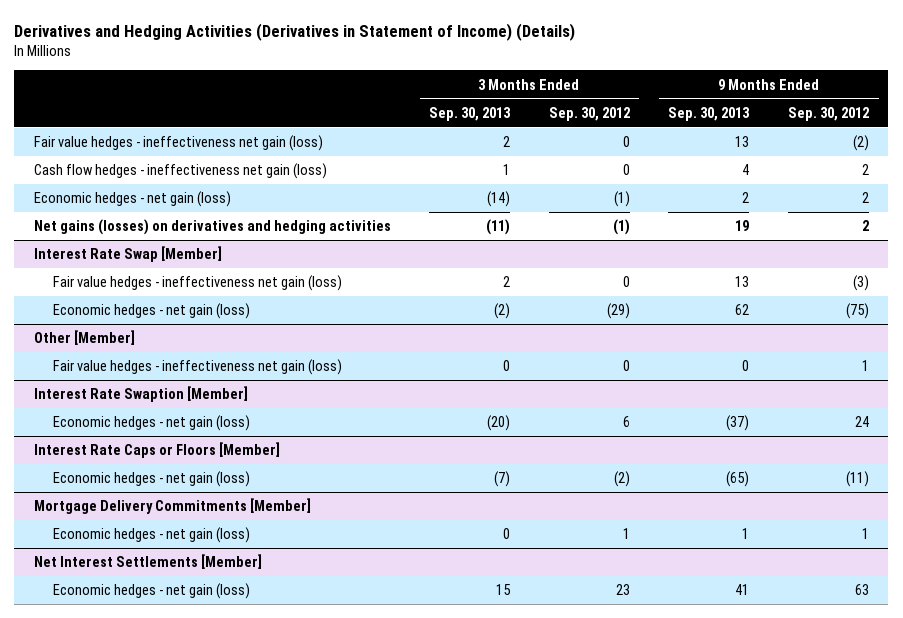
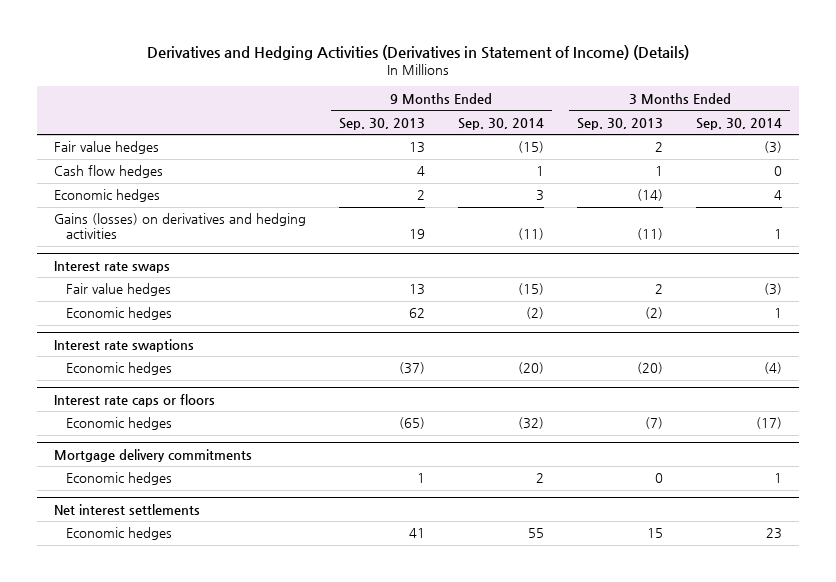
[548,106,630,121] Sep. 30, 2012 -> none
[787,106,869,121] Sep. 30, 2012 -> none
none -> [457,117,544,130] Sep. 30, 2014
none -> [696,117,783,130] Sep. 30, 2014
[33,330,135,346] Other [Member] -> none
[53,359,343,376] Fair value hedges - ineffectiveness net gain (loss) -> none
[33,135,323,152] Fair value hedges - ineffectiveness net gain (loss) -> [53,141,159,155] Fair value hedges
[33,163,327,180] Cash flow hedges - ineffectiveness net gain (loss) -> [53,165,163,179] Cash flow hedges
[33,191,231,208] Economic hedges - net gain (loss) -> [53,189,160,203] Economic hedges
[33,219,391,236] Net gains (losses) on derivatives and hedging activities -> [53,213,306,239] Gains (losses) on derivatives and hedging activities
[33,246,222,263] Interest Rate Swap [Member] -> [53,260,170,273] Interest rate swaps
[53,275,343,292] Fair value hedges - ineffectiveness net gain (loss) -> [66,283,172,297] Fair value hedges
[53,303,251,320] Economic hedges - net gain (loss) -> [66,307,173,321] Economic hedges
[33,386,248,403] Interest Rate Swaption [Member] -> [53,338,194,352] Interest rate swaptions
[53,415,251,432] Economic hedges - net gain (loss) -> [66,362,173,376] Economic hedges
[33,442,280,459] Interest Rate Caps or Floors [Member] -> [53,393,215,407] Interest rate caps or floors
[53,471,251,488] Economic hedges - net gain (loss) -> [66,417,173,431] Economic hedges
[33,498,311,515] Mortgage Delivery Commitments [Member] -> [53,448,252,462] Mortgage delivery commitments
[53,527,251,544] Economic hedges - net gain (loss) -> [66,472,173,486] Economic hedges
[33,554,262,570] Net Interest Settlements [Member] -> [53,503,200,515] Net interest settlements
[53,583,251,600] Economic hedges - net gain (loss) -> [66,527,173,541] Economic hedges

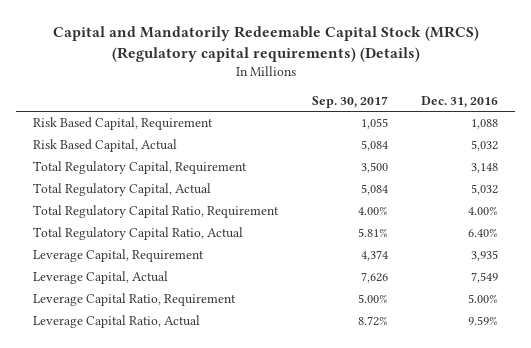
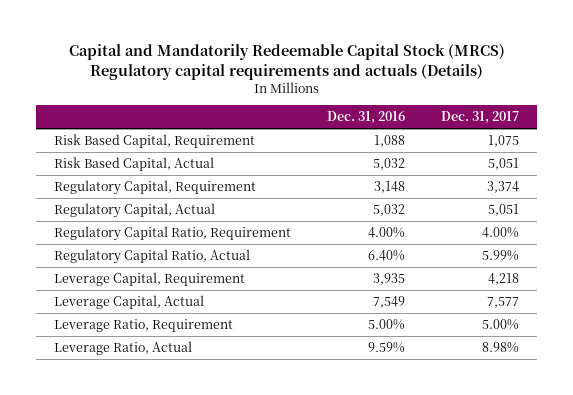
[52,26,479,62] Capital and Mandatorily Redeemable Capital Stock (MRCS) (Regulatory capital requirements) (Details) -> [68,43,505,80] Capital and Mandatorily Redeemable Capital Stock (MRCS) Regulatory capital requirements and actuals (Details)
[311,95,388,108] Sep. 30, 2017 -> none
none -> [441,111,520,125] Dec. 31, 2017
[33,161,248,175] Total Regulatory Capital, Requirement -> [54,180,257,196] Regulatory Capital, Requirement
[33,183,212,197] Total Regulatory Capital, Actual -> [54,203,216,219] Regulatory Capital, Actual
[33,205,280,219] Total Regulatory Capital Ratio, Requirement -> [54,226,292,242] Regulatory Capital Ratio, Requirement
[33,227,244,241] Total Regulatory Capital Ratio, Actual -> [54,249,251,265] Regulatory Capital Ratio, Actual
[33,293,237,307] Leverage Capital Ratio, Requirement -> [54,319,234,333] Leverage Ratio, Requirement
[33,315,201,329] Leverage Capital Ratio, Actual -> [54,341,193,356] Leverage Ratio, Actual

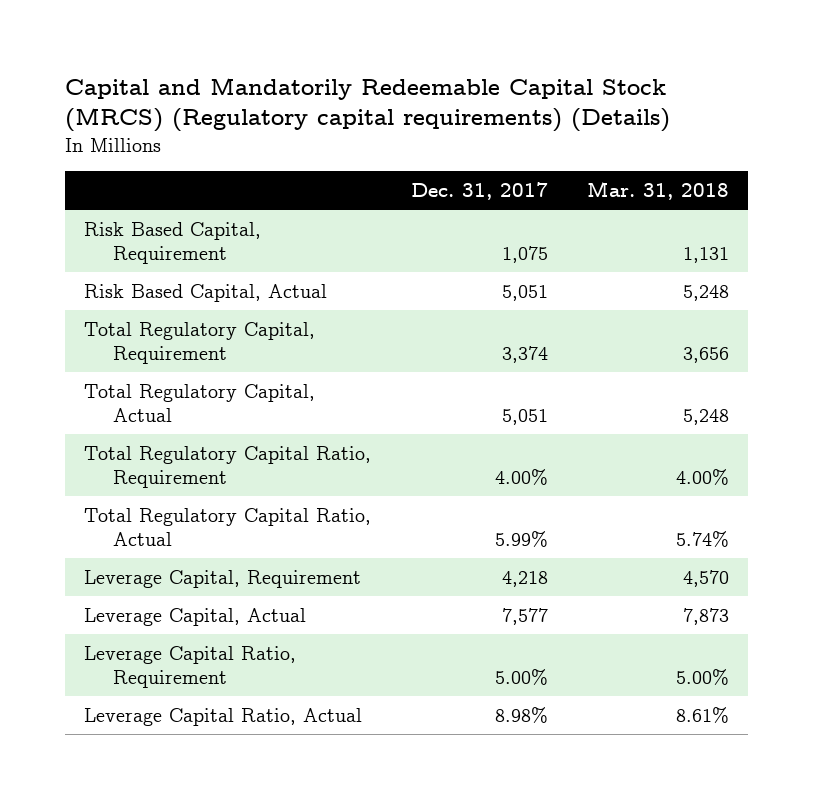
[68,43,505,80] Capital and Mandatorily Redeemable Capital Stock (MRCS) Regulatory capital requirements and actuals (Details) -> [64,78,670,133] Capital and Mandatorily Redeemable Capital Stock (MRCS) (Regulatory capital requirements) (Details)
[327,111,406,125] Dec. 31, 2016 -> none
none -> [586,180,729,200] Mar. 31, 2018
[54,180,257,196] Regulatory Capital, Requirement -> [84,321,316,364] Total Regulatory Capital, Requirement
[54,203,216,219] Regulatory Capital, Actual -> [84,383,316,422] Total Regulatory Capital, Actual
[54,226,292,242] Regulatory Capital Ratio, Requirement -> [84,445,372,488] Total Regulatory Capital Ratio, Requirement
[54,249,251,265] Regulatory Capital Ratio, Actual -> [84,507,372,546] Total Regulatory Capital Ratio, Actual
[54,319,234,333] Leverage Ratio, Requirement -> [84,645,297,688] Leverage Capital Ratio, Requirement
[54,341,193,356] Leverage Ratio, Actual -> [84,707,363,726] Leverage Capital Ratio, Actual

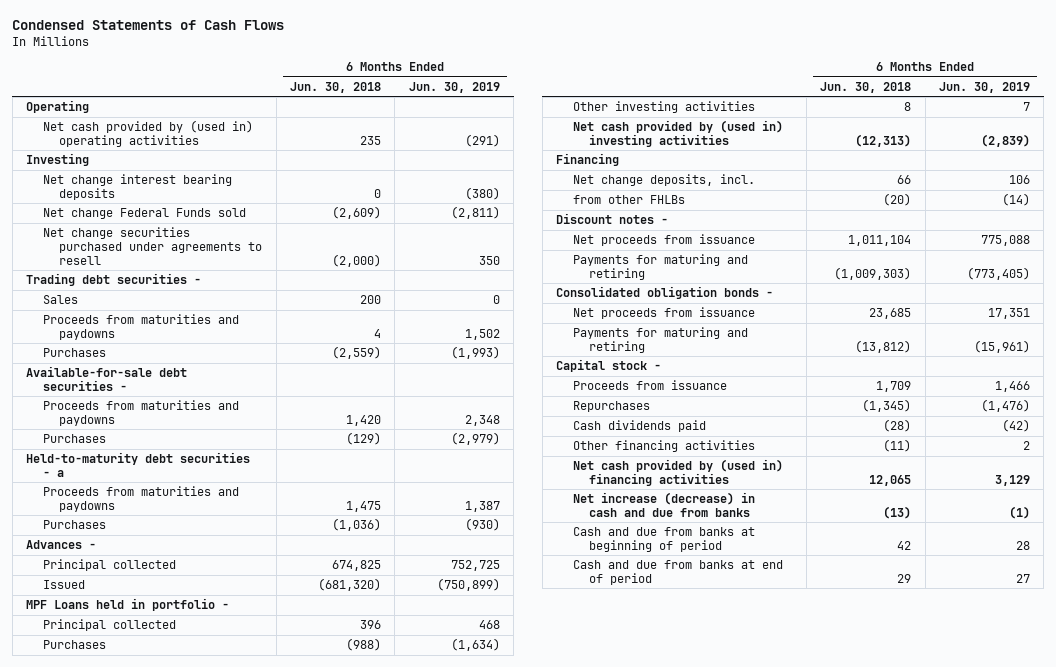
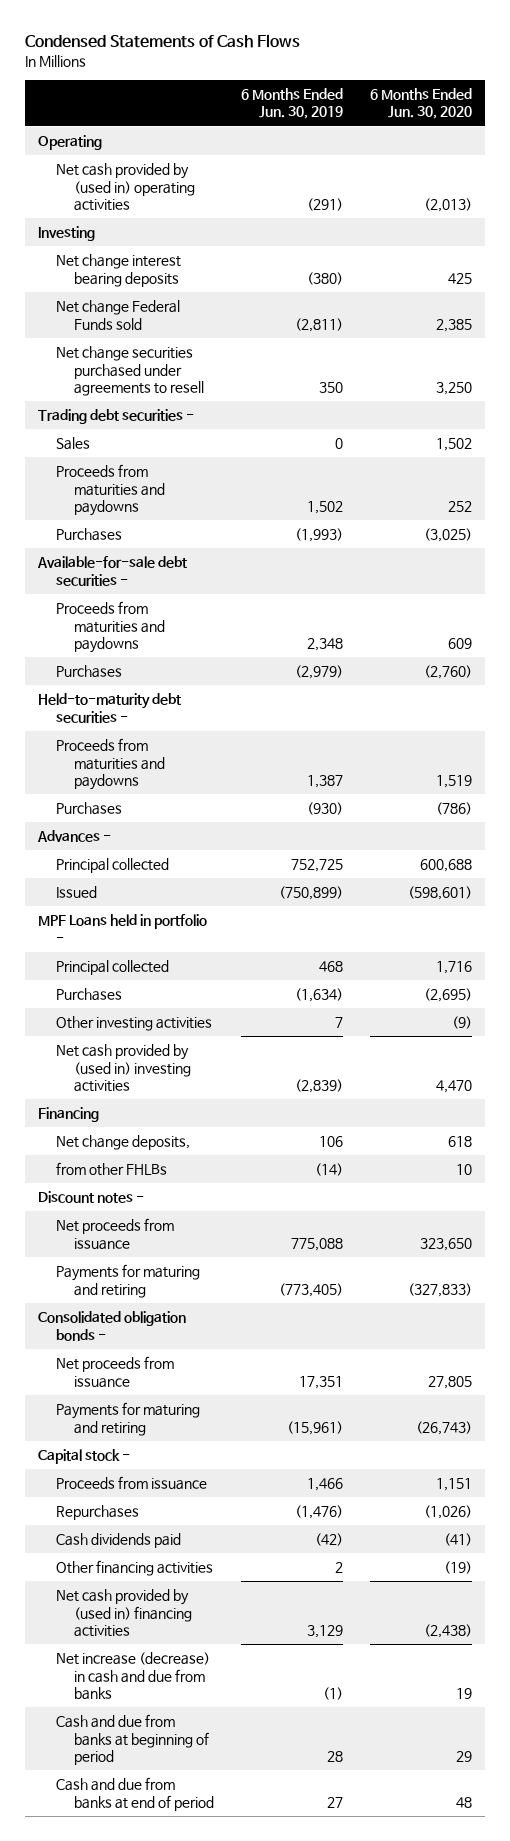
[289,81,381,93] Jun. 30, 2018 -> none
none -> [369,87,472,120] 6 Months Ended Jun. 30, 2020
[25,451,250,477] Held-to-maturity debt securities - a -> [38,693,182,723] Held-to-maturity debt securities -
[572,173,755,186] Net change deposits, incl. -> [56,1135,191,1151] Net change deposits,

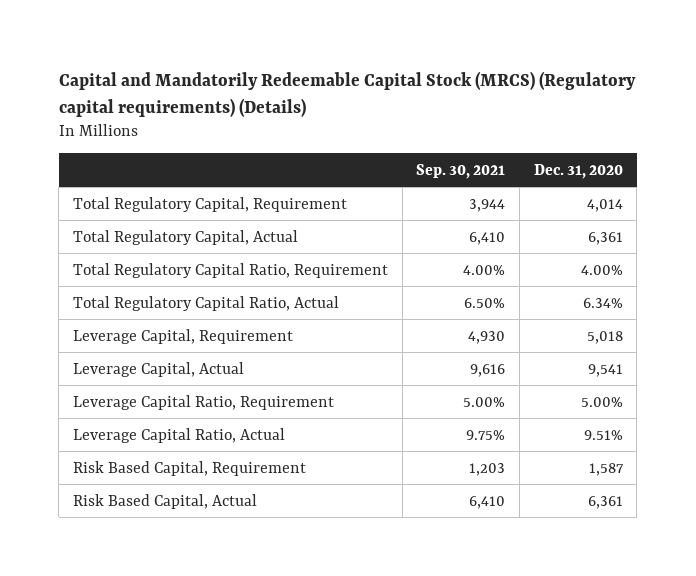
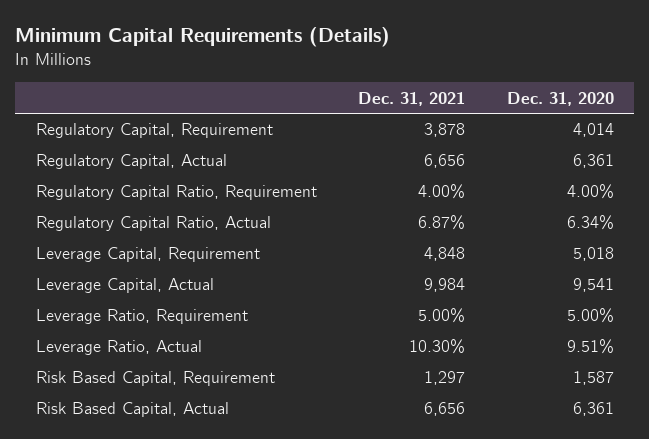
[58,70,636,117] Capital and Mandatorily Redeemable Capital Stock (MRCS) (Regulatory capital requirements) (Details) -> [14,26,390,47] Minimum Capital Requirements (Details)
[416,163,506,179] Sep. 30, 2021 -> none
none -> [358,91,466,106] Dec. 31, 2021
[72,196,347,212] Total Regulatory Capital, Requirement -> [35,123,273,139] Regulatory Capital, Requirement
[72,229,298,245] Total Regulatory Capital, Actual -> [35,154,227,170] Regulatory Capital, Actual
[72,262,388,278] Total Regulatory Capital Ratio, Requirement -> [35,185,317,201] Regulatory Capital Ratio, Requirement
[72,295,339,311] Total Regulatory Capital Ratio, Actual -> [35,216,271,232] Regulatory Capital Ratio, Actual
[72,394,334,410] Leverage Capital Ratio, Requirement -> [35,309,248,325] Leverage Ratio, Requirement
[72,427,285,443] Leverage Capital Ratio, Actual -> [35,340,202,356] Leverage Ratio, Actual

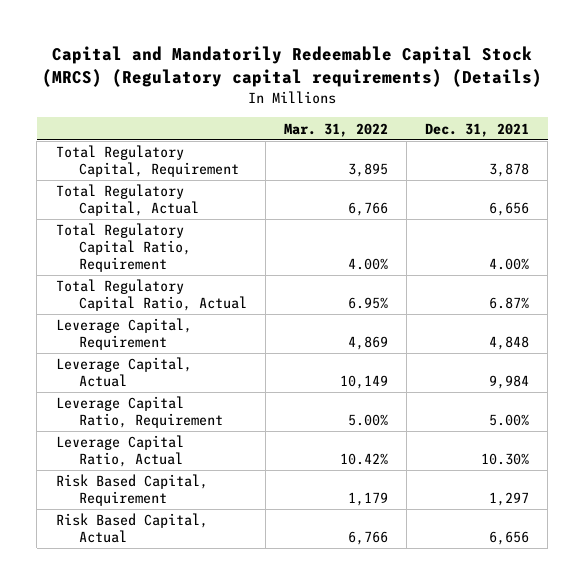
[14,26,390,47] Minimum Capital Requirements (Details) -> [42,45,543,87] Capital and Mandatorily Redeemable Capital Stock (MRCS) (Regulatory capital requirements) (Details)
[506,91,614,106] Dec. 31, 2020 -> none
none -> [283,122,388,137] Mar. 31, 2022
[35,123,273,139] Regulatory Capital, Requirement -> [55,145,239,178] Total Regulatory Capital, Requirement
[35,154,227,170] Regulatory Capital, Actual -> [55,184,199,217] Total Regulatory Capital, Actual
[35,185,317,201] Regulatory Capital Ratio, Requirement -> [55,223,191,273] Total Regulatory Capital Ratio, Requirement
[35,216,271,232] Regulatory Capital Ratio, Actual -> [55,279,247,312] Total Regulatory Capital Ratio, Actual
[35,309,248,325] Leverage Ratio, Requirement -> [55,396,223,429] Leverage Capital Ratio, Requirement
[35,340,202,356] Leverage Ratio, Actual -> [55,435,184,468] Leverage Capital Ratio, Actual

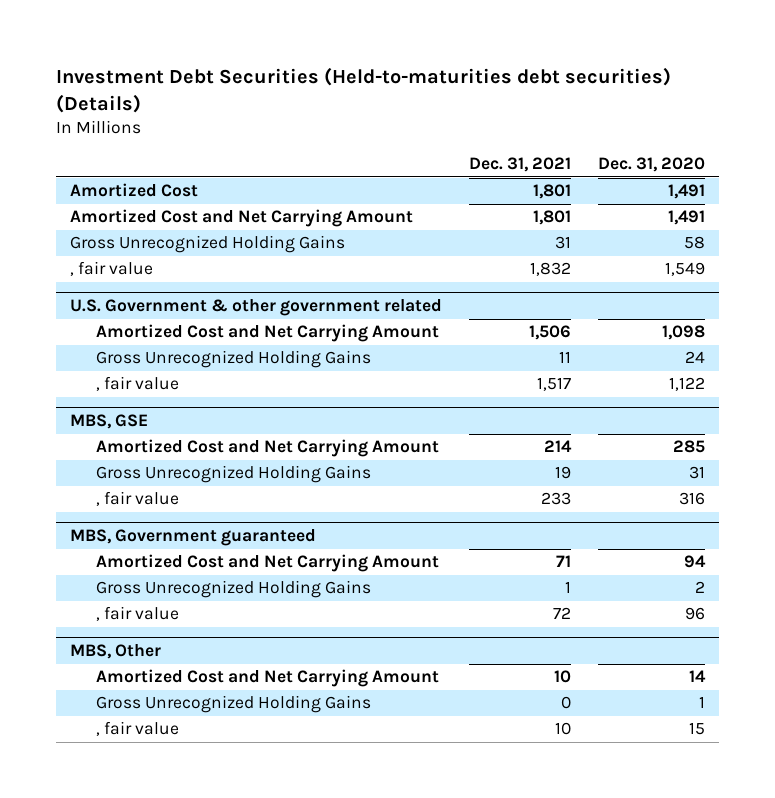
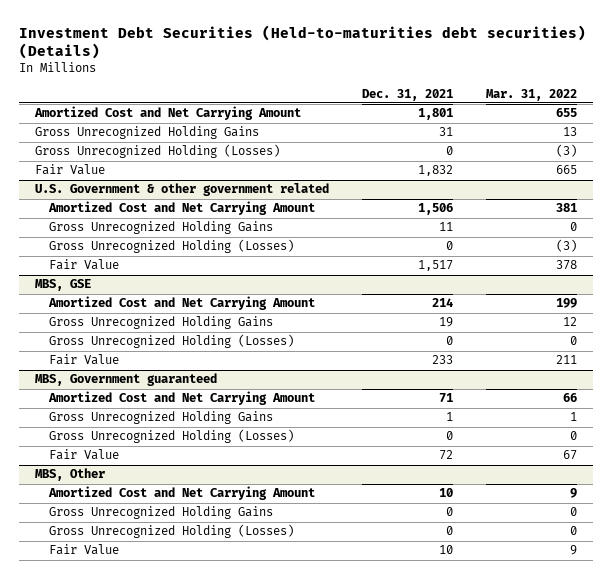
[598,157,706,173] Dec. 31, 2020 -> none
none -> [485,88,577,101] Mar. 31, 2022
[69,183,198,198] Amortized Cost -> none
none -> [35,144,281,159] Gross Unrecognized Holding (Losses)
[69,261,153,277] , fair value -> [35,164,106,176] Fair Value
none -> [49,239,295,254] Gross Unrecognized Holding (Losses)
[96,376,180,392] , fair value -> [49,259,120,271] Fair Value
none -> [49,334,295,349] Gross Unrecognized Holding (Losses)
[96,491,180,507] , fair value -> [49,354,120,366] Fair Value
none -> [49,429,295,444] Gross Unrecognized Holding (Losses)
[96,606,180,622] , fair value -> [49,449,120,461] Fair Value
none -> [49,524,295,539] Gross Unrecognized Holding (Losses)
[96,721,180,737] , fair value -> [49,544,120,556] Fair Value

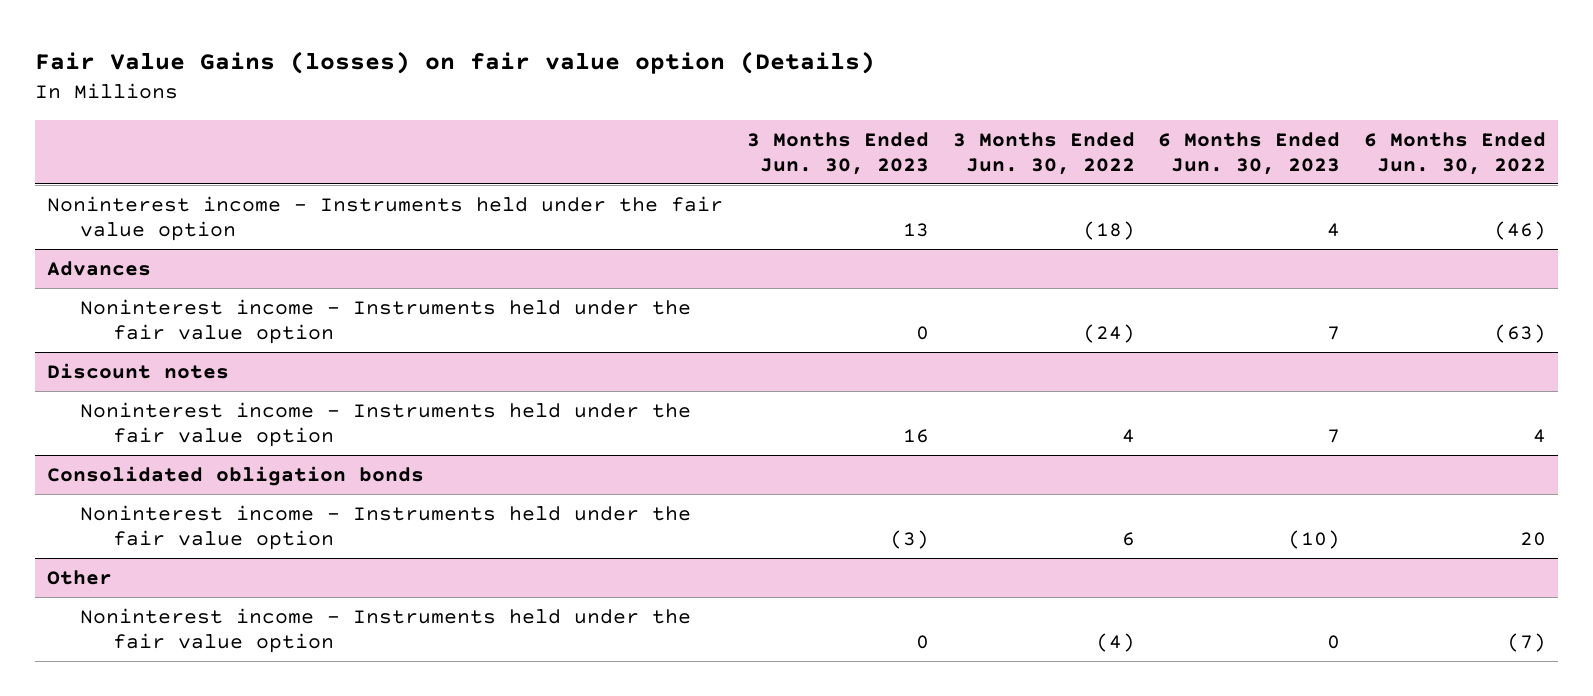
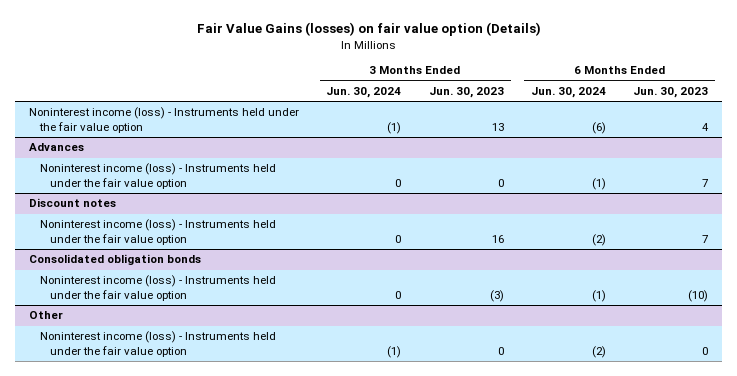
[952,131,1135,175] 3 Months Ended Jun. 30, 2022 -> none
[1363,131,1546,175] 6 Months Ended Jun. 30, 2022 -> none
none -> [326,86,402,98] Jun. 30, 2024
none -> [530,86,606,98] Jun. 30, 2024
[47,195,724,241] Noninterest income - Instruments held under the fair value option -> [29,107,300,133] Noninterest income (loss) - Instruments held under the fair value option
[79,298,691,344] Noninterest income - Instruments held under the fair value option -> [39,163,276,189] Noninterest income (loss) - Instruments held under the fair value option
[79,401,691,447] Noninterest income - Instruments held under the fair value option -> [39,219,276,245] Noninterest income (loss) - Instruments held under the fair value option
[79,504,691,550] Noninterest income - Instruments held under the fair value option -> [39,275,276,301] Noninterest income (loss) - Instruments held under the fair value option
[79,607,691,653] Noninterest income - Instruments held under the fair value option -> [39,331,276,357] Noninterest income (loss) - Instruments held under the fair value option

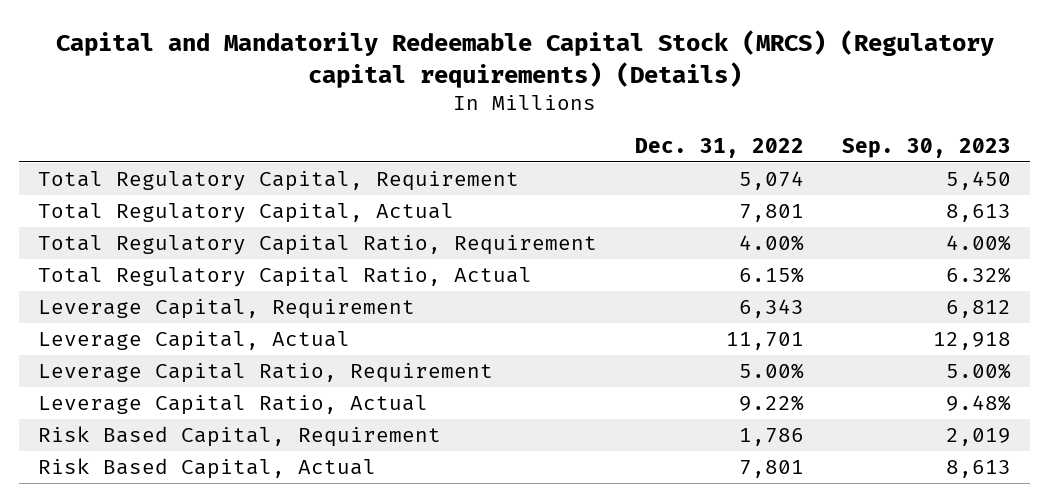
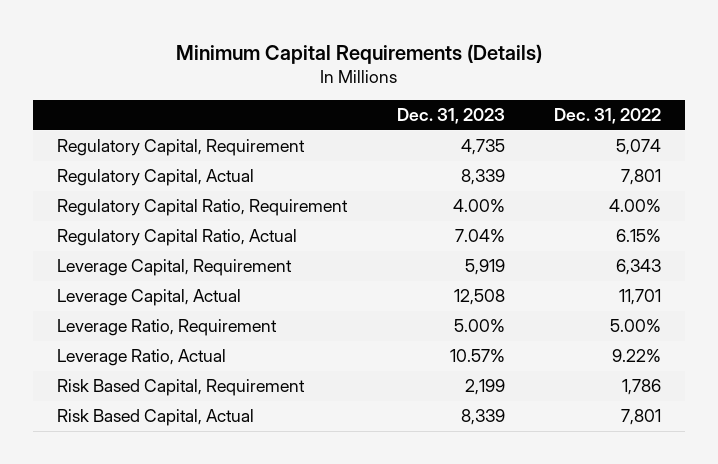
[55,29,994,88] Capital and Mandatorily Redeemable Capital Stock (MRCS) (Regulatory capital requirements) (Details) -> [176,43,543,64] Minimum Capital Requirements (Details)
[842,138,1012,159] Sep. 30, 2023 -> none
none -> [396,108,505,125] Dec. 31, 2023
[38,170,520,191] Total Regulatory Capital, Requirement -> [57,139,306,157] Regulatory Capital, Requirement
[38,202,455,223] Total Regulatory Capital, Actual -> [57,169,255,187] Regulatory Capital, Actual
[38,234,598,255] Total Regulatory Capital Ratio, Requirement -> [57,199,349,217] Regulatory Capital Ratio, Requirement
[38,266,533,287] Total Regulatory Capital Ratio, Actual -> [57,229,298,247] Regulatory Capital Ratio, Actual
[38,362,494,383] Leverage Capital Ratio, Requirement -> [57,319,278,337] Leverage Ratio, Requirement
[38,394,429,415] Leverage Capital Ratio, Actual -> [57,349,227,367] Leverage Ratio, Actual

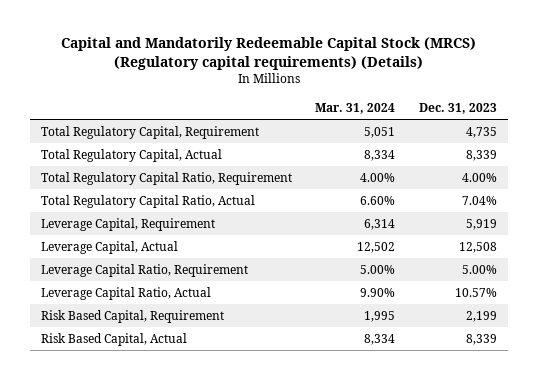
[176,43,543,64] Minimum Capital Requirements (Details) -> [60,37,476,71] Capital and Mandatorily Redeemable Capital Stock (MRCS) (Regulatory capital requirements) (Details)
[553,108,661,125] Dec. 31, 2022 -> none
none -> [315,102,396,114] Mar. 31, 2024
[57,139,306,157] Regulatory Capital, Requirement -> [41,126,260,140] Total Regulatory Capital, Requirement
[57,169,255,187] Regulatory Capital, Actual -> [41,149,223,163] Total Regulatory Capital, Actual
[57,199,349,217] Regulatory Capital Ratio, Requirement -> [41,172,293,186] Total Regulatory Capital Ratio, Requirement
[57,229,298,247] Regulatory Capital Ratio, Actual -> [41,195,256,209] Total Regulatory Capital Ratio, Actual
[57,319,278,337] Leverage Ratio, Requirement -> [41,264,249,278] Leverage Capital Ratio, Requirement
[57,349,227,367] Leverage Ratio, Actual -> [41,287,212,301] Leverage Capital Ratio, Actual

